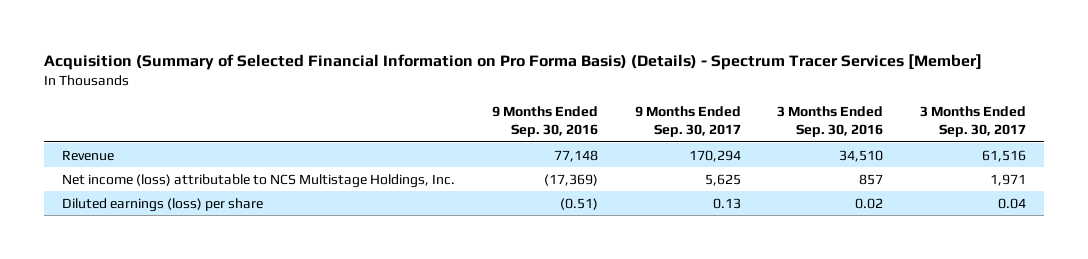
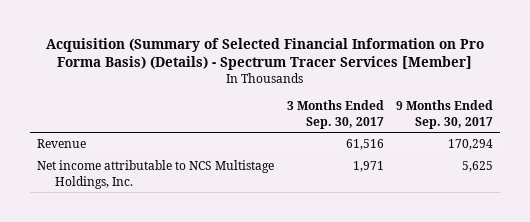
[491,105,598,138] 9 Months Ended Sep. 30, 2016 -> none
[777,105,884,138] 3 Months Ended Sep. 30, 2016 -> none
[62,197,264,212] Diluted earnings (loss) per share -> none
[62,173,456,188] Net income (loss) attributable to NCS Multistage Holdings, Inc. -> [36,160,274,189] Net income attributable to NCS Multistage Holdings, Inc.

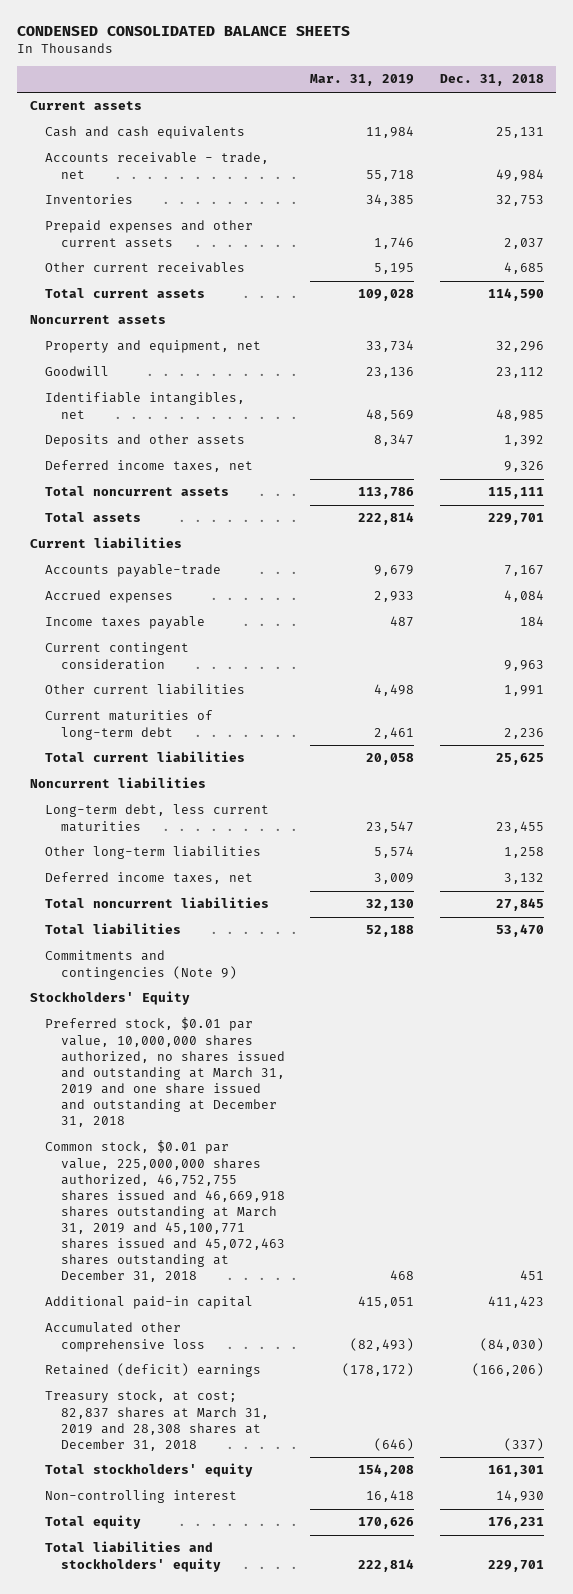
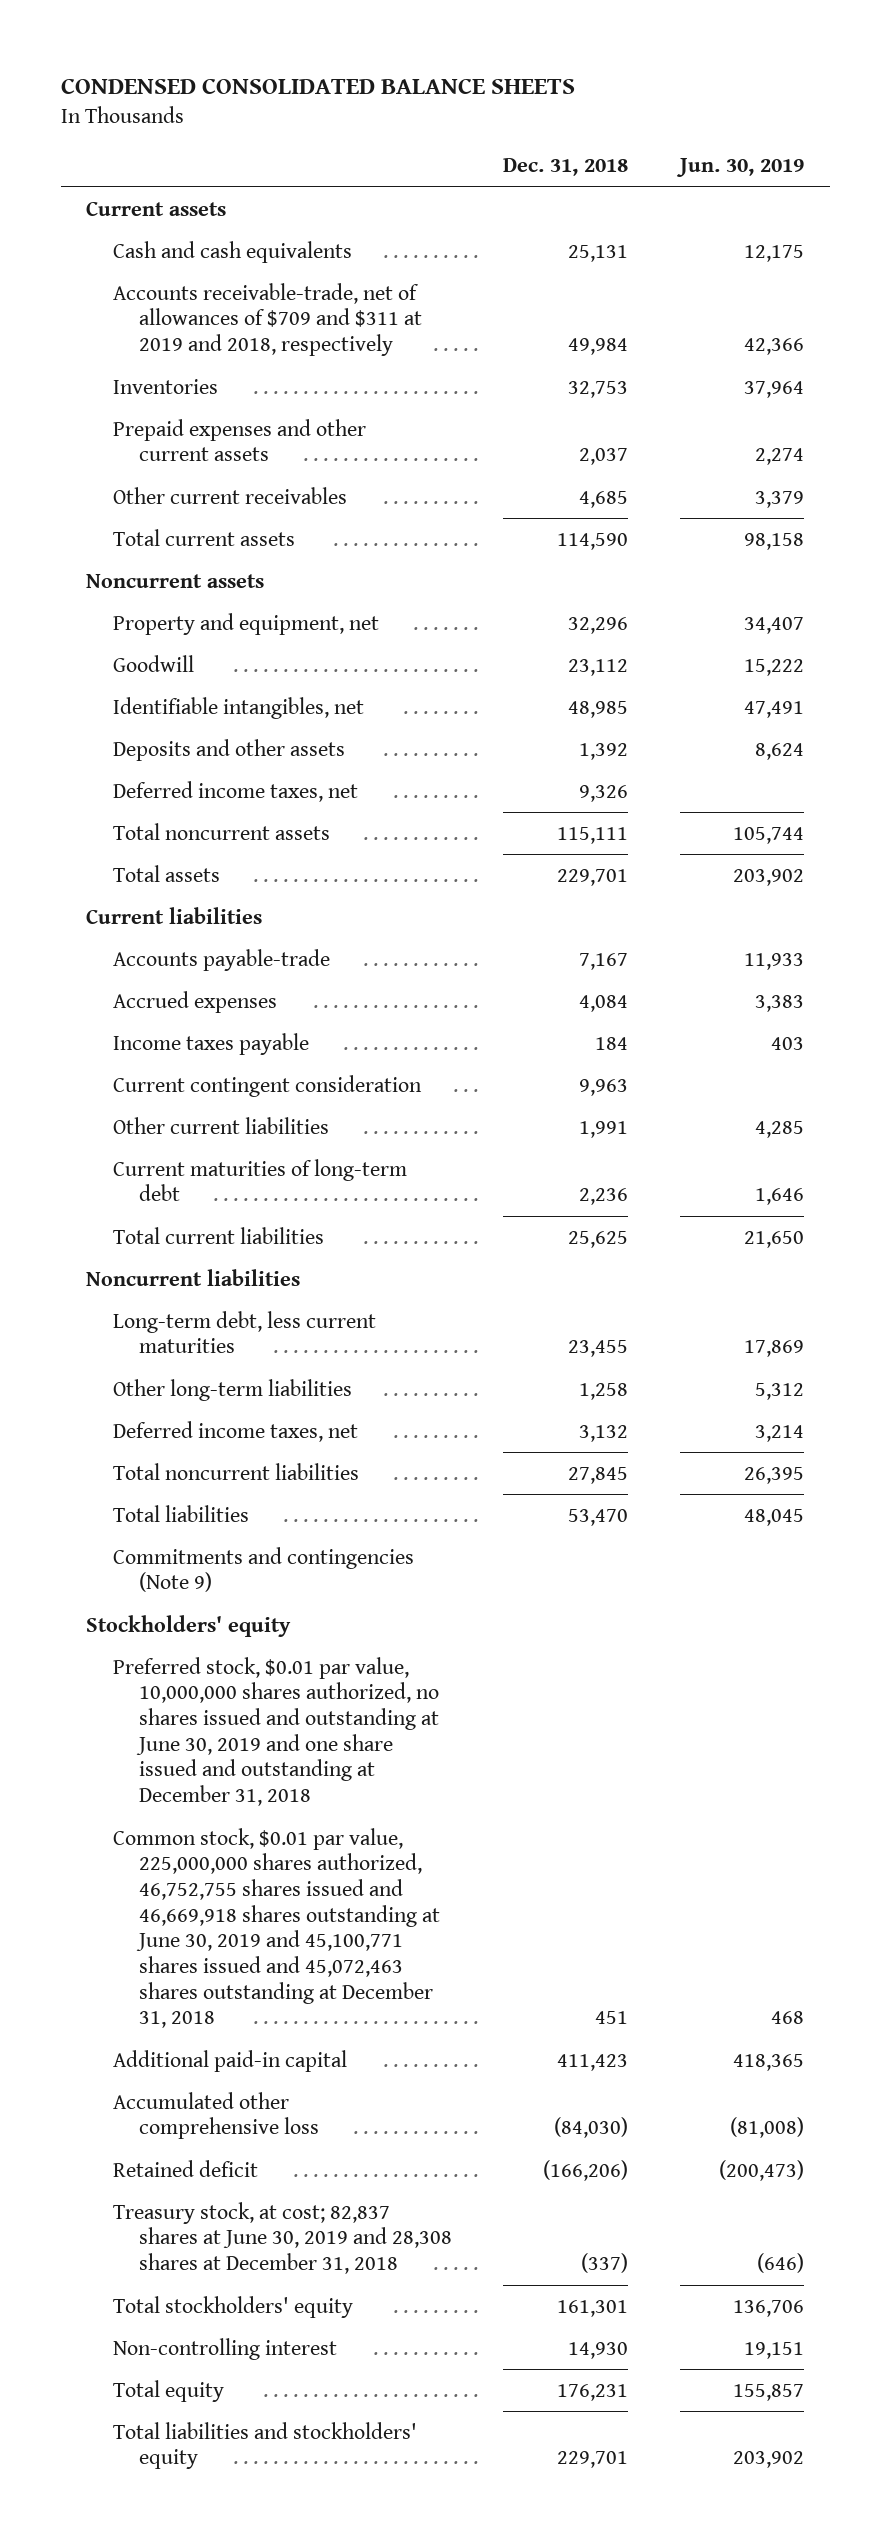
[310,74,415,87] Mar. 31, 2019 -> none
none -> [675,158,804,178] Jun. 30, 2019
[45,152,270,179] Accounts receivable - trade, net -> [112,282,423,357] Accounts receivable-trade, net of allowances of $709 and $311 at 2019 and 2018, respectively
[29,991,190,1006] Stockholders' Equity -> [86,1614,292,1637] Stockholders' equity
[45,1017,286,1128] Preferred stock, $0.01 par value, 10,000,000 shares authorized, no shares issued and outstanding at March 31, 2019 and one share issued and outstanding at December 31, 2018 -> [112,1656,440,1807] Preferred stock, $0.01 par value, 10,000,000 shares authorized, no shares issued and outstanding at June 30, 2019 and one share issued and outstanding at December 31, 2018
[45,1140,286,1283] Common stock, $0.01 par value, 225,000,000 shares authorized, 46,752,755 shares issued and 46,669,918 shares outstanding at March 31, 2019 and 45,100,771 shares issued and 45,072,463 shares outstanding at December 31, 2018 -> [112,1827,441,2029] Common stock, $0.01 par value, 225,000,000 shares authorized, 46,752,755 shares issued and 46,669,918 shares outstanding at June 30, 2019 and 45,100,771 shares issued and 45,072,463 shares outstanding at December 31, 2018
[45,1363,262,1378] Retained (deficit) earnings -> [112,2159,258,2177] Retained deficit
[45,1390,270,1451] Treasury stock, at cost; 82,837 shares at March 31, 2019 and 28,308 shares at December 31, 2018 -> [112,2201,453,2275] Treasury stock, at cost; 82,837 shares at June 30, 2019 and 28,308 shares at December 31, 2018

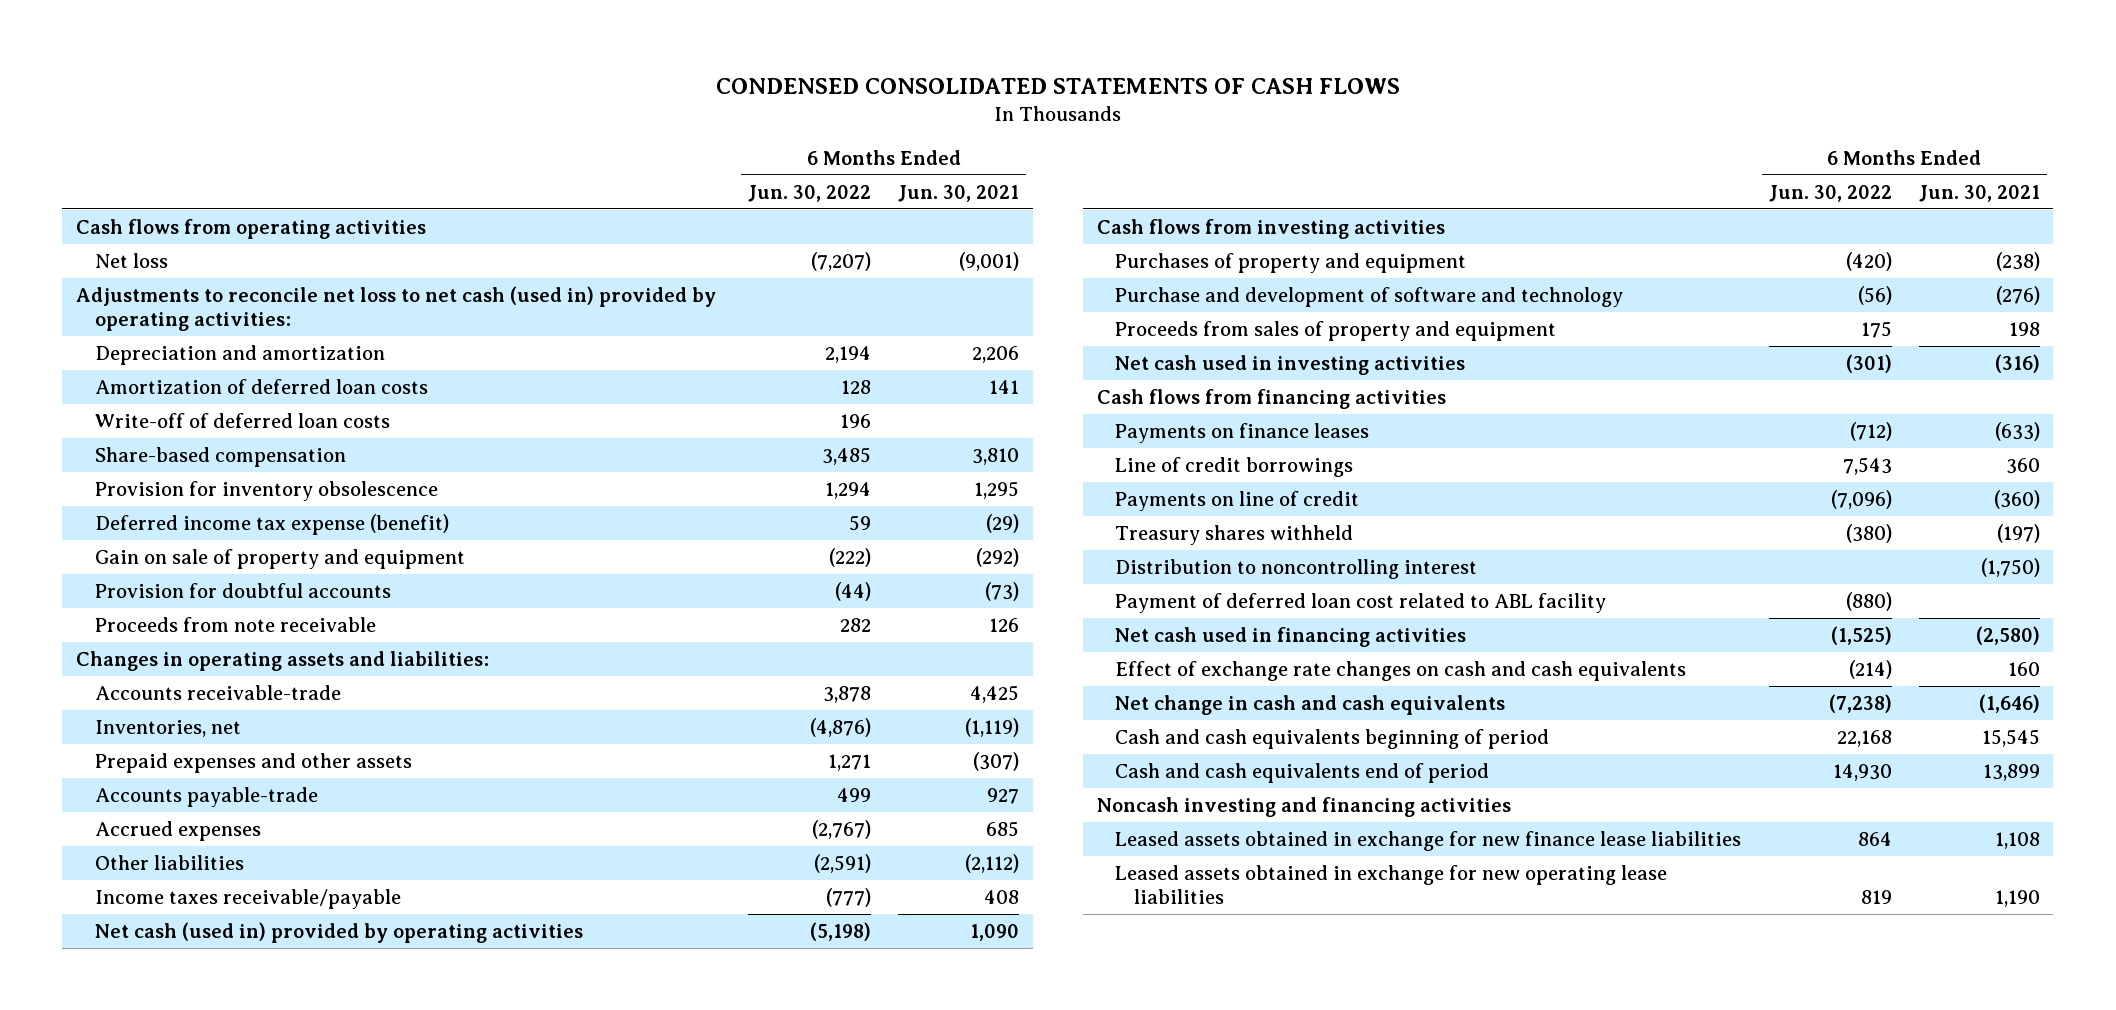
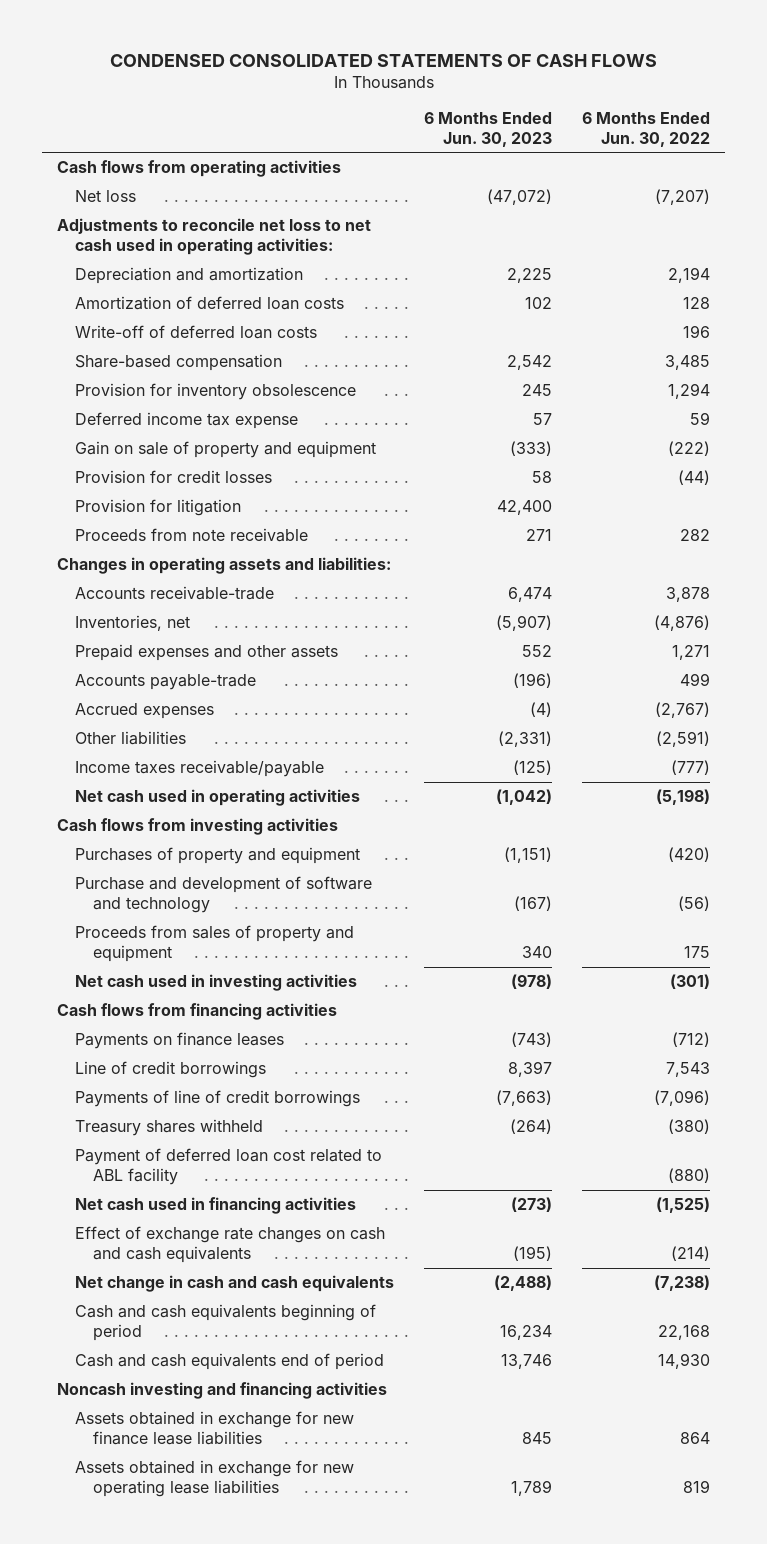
[898,184,1020,202] Jun. 30, 2021 -> none
none -> [424,111,553,147] 6 Months Ended Jun. 30, 2023
[76,285,717,331] Adjustments to reconcile net loss to net cash (used in) provided by operating activities: -> [57,218,372,255] Adjustments to reconcile net loss to net cash used in operating activities:
[94,513,449,535] Deferred income tax expense (benefit) -> [74,412,298,430] Deferred income tax expense
[94,582,391,598] Provision for doubtful accounts -> none
none -> [74,470,272,484] Provision for credit losses
none -> [74,499,241,517] Provision for litigation
[94,921,583,943] Net cash (used in) provided by operating activities -> [74,789,360,807] Net cash used in operating activities
[1115,490,1360,511] Payments on line of credit -> [74,1090,360,1108] Payments of line of credit borrowings
[1115,558,1478,579] Distribution to noncontrolling interest -> none
[1115,830,1742,851] Leased assets obtained in exchange for new finance lease liabilities -> [74,1411,354,1445] Assets obtained in exchange for new finance lease liabilities
[1115,864,1668,904] Leased assets obtained in exchange for new operating lease liabilities -> [74,1460,354,1497] Assets obtained in exchange for new operating lease liabilities

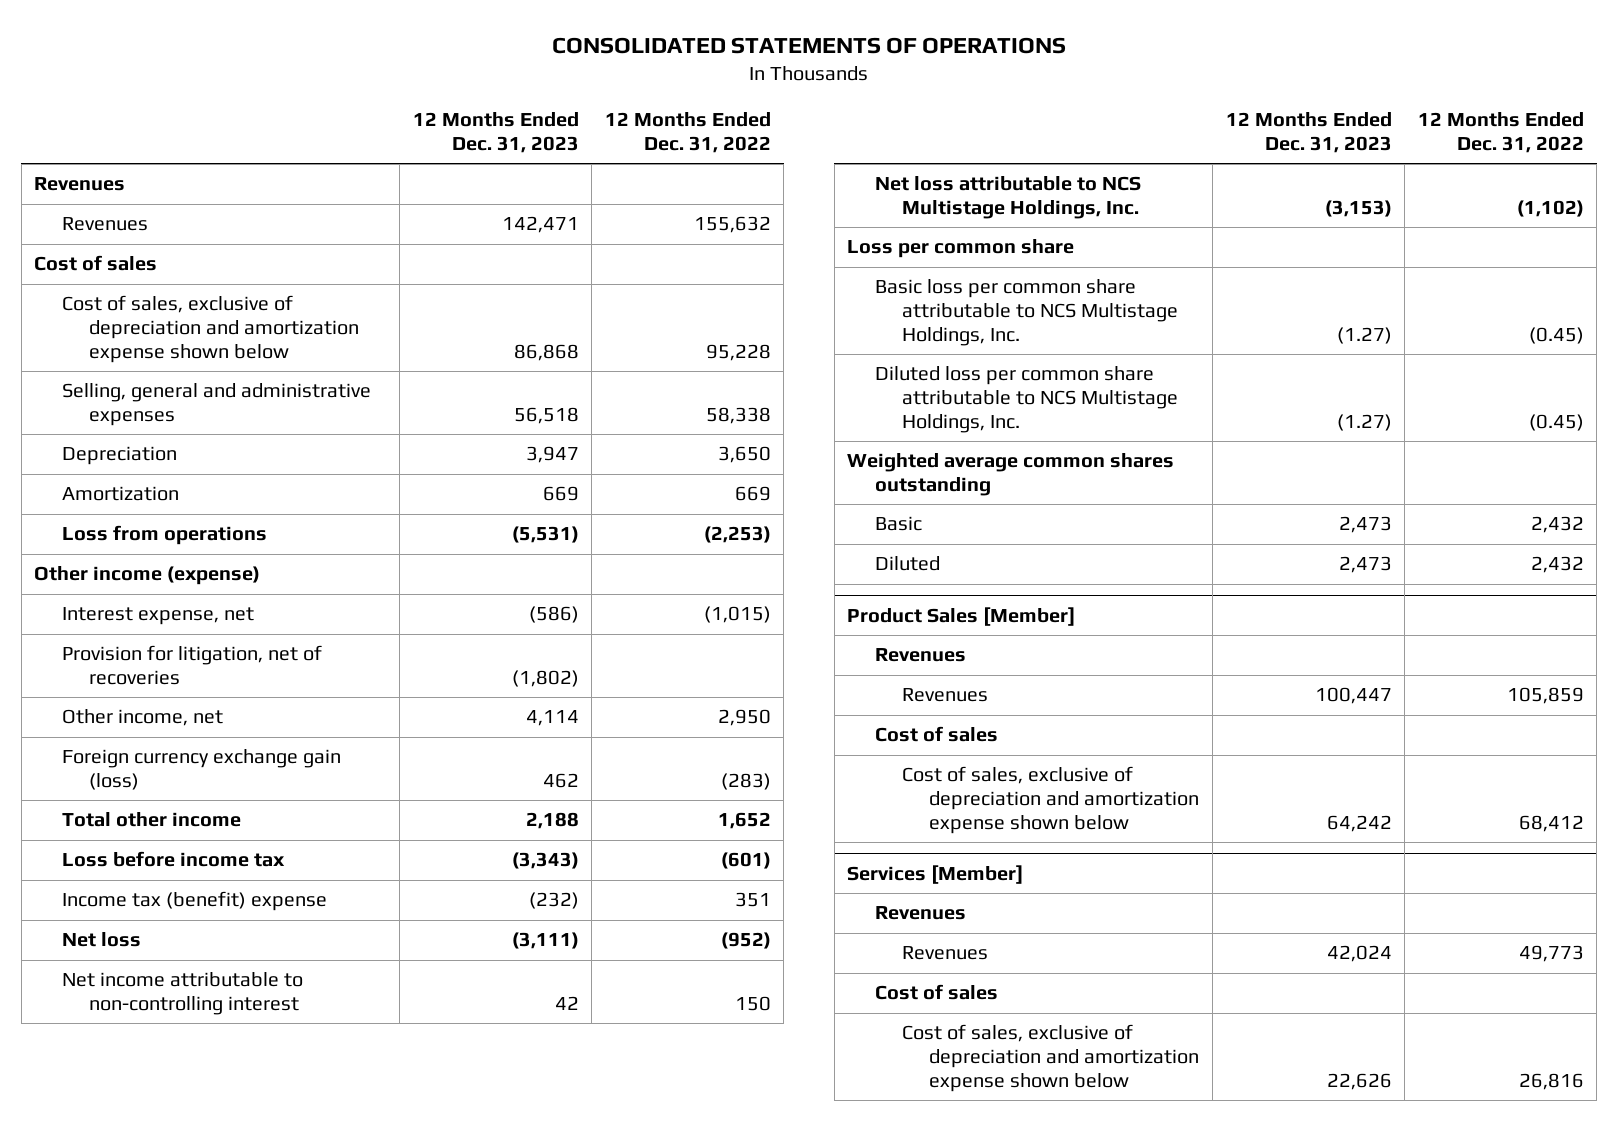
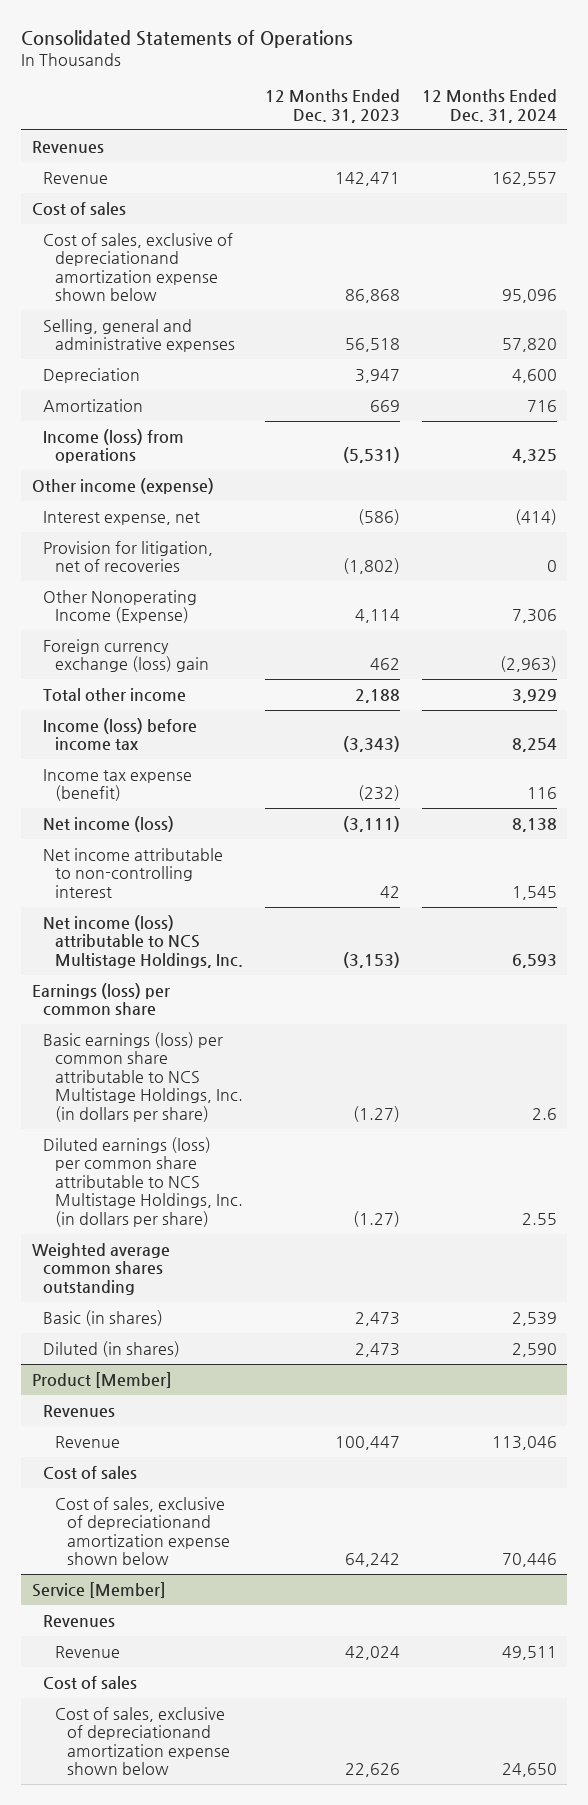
[552,36,1067,54] CONSOLIDATED STATEMENTS OF OPERATIONS -> [20,30,353,49] Consolidated Statements of Operations
[604,112,771,154] 12 Months Ended Dec. 31, 2022 -> none
none -> [421,89,557,123] 12 Months Ended Dec. 31, 2024
[61,217,148,232] Revenues -> [43,171,109,184] Revenue
[61,295,360,363] Cost of sales, exclusive of depreciation and amortization expense shown below -> [43,232,234,302] Cost of sales, exclusive of depreciationand amortization expense shown below
[61,525,267,546] Loss from operations -> [43,428,185,464] Income (loss) from operations
[61,709,223,727] Other income, net -> [43,589,198,624] Other Nonoperating Income (Expense)
[61,749,341,791] Foreign currency exchange gain (loss) -> [43,638,210,673] Foreign currency exchange (loss) gain
[61,851,285,868] Loss before income tax -> [43,717,198,752] Income (loss) before income tax
[61,891,327,912] Income tax (benefit) expense -> [43,768,193,802] Income tax expense (benefit)
[61,932,141,948] Net loss -> [43,815,175,832] Net income (loss)
[874,176,1141,220] Net loss attributable to NCS Multistage Holdings, Inc. -> [43,914,244,968] Net income (loss) attributable to NCS Multistage Holdings, Inc.
[847,239,1075,259] Loss per common share -> [31,982,170,1017] Earnings (loss) per common share
[874,279,1179,346] Basic loss per common share attributable to NCS Multistage Holdings, Inc. -> [43,1031,244,1122] Basic earnings (loss) per common share attributable to NCS Multistage Holdings, Inc. (in dollars per share)
[874,366,1179,433] Diluted loss per common share attributable to NCS Multistage Holdings, Inc. -> [43,1136,244,1227] Diluted earnings (loss) per common share attributable to NCS Multistage Holdings, Inc. (in dollars per share)
[874,516,922,532] Basic -> [43,1309,164,1326] Basic (in shares)
[874,556,940,572] Diluted -> [43,1340,181,1357] Diluted (in shares)
[847,607,1076,627] Product Sales [Member] -> [31,1371,172,1388] Product [Member]
[902,688,989,703] Revenues -> [55,1435,121,1448] Revenue
[902,766,1200,834] Cost of sales, exclusive of depreciation and amortization expense shown below -> [55,1496,230,1566] Cost of sales, exclusive of depreciationand amortization expense shown below
[847,865,1024,885] Services [Member] -> [31,1581,166,1598] Service [Member]
[902,946,989,961] Revenues -> [55,1645,121,1658] Revenue
[902,1024,1200,1092] Cost of sales, exclusive of depreciation and amortization expense shown below -> [55,1706,230,1776] Cost of sales, exclusive of depreciationand amortization expense shown below

